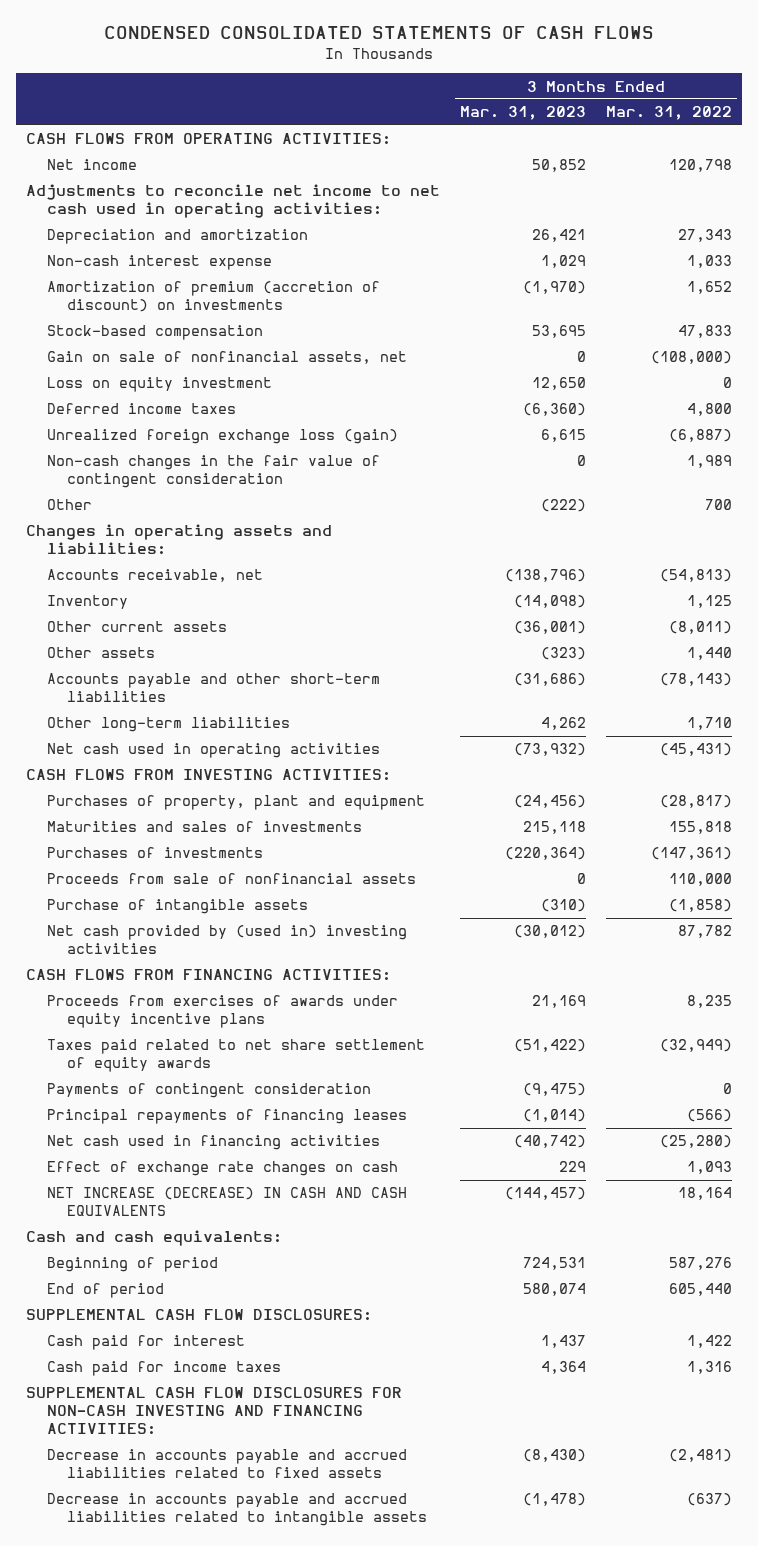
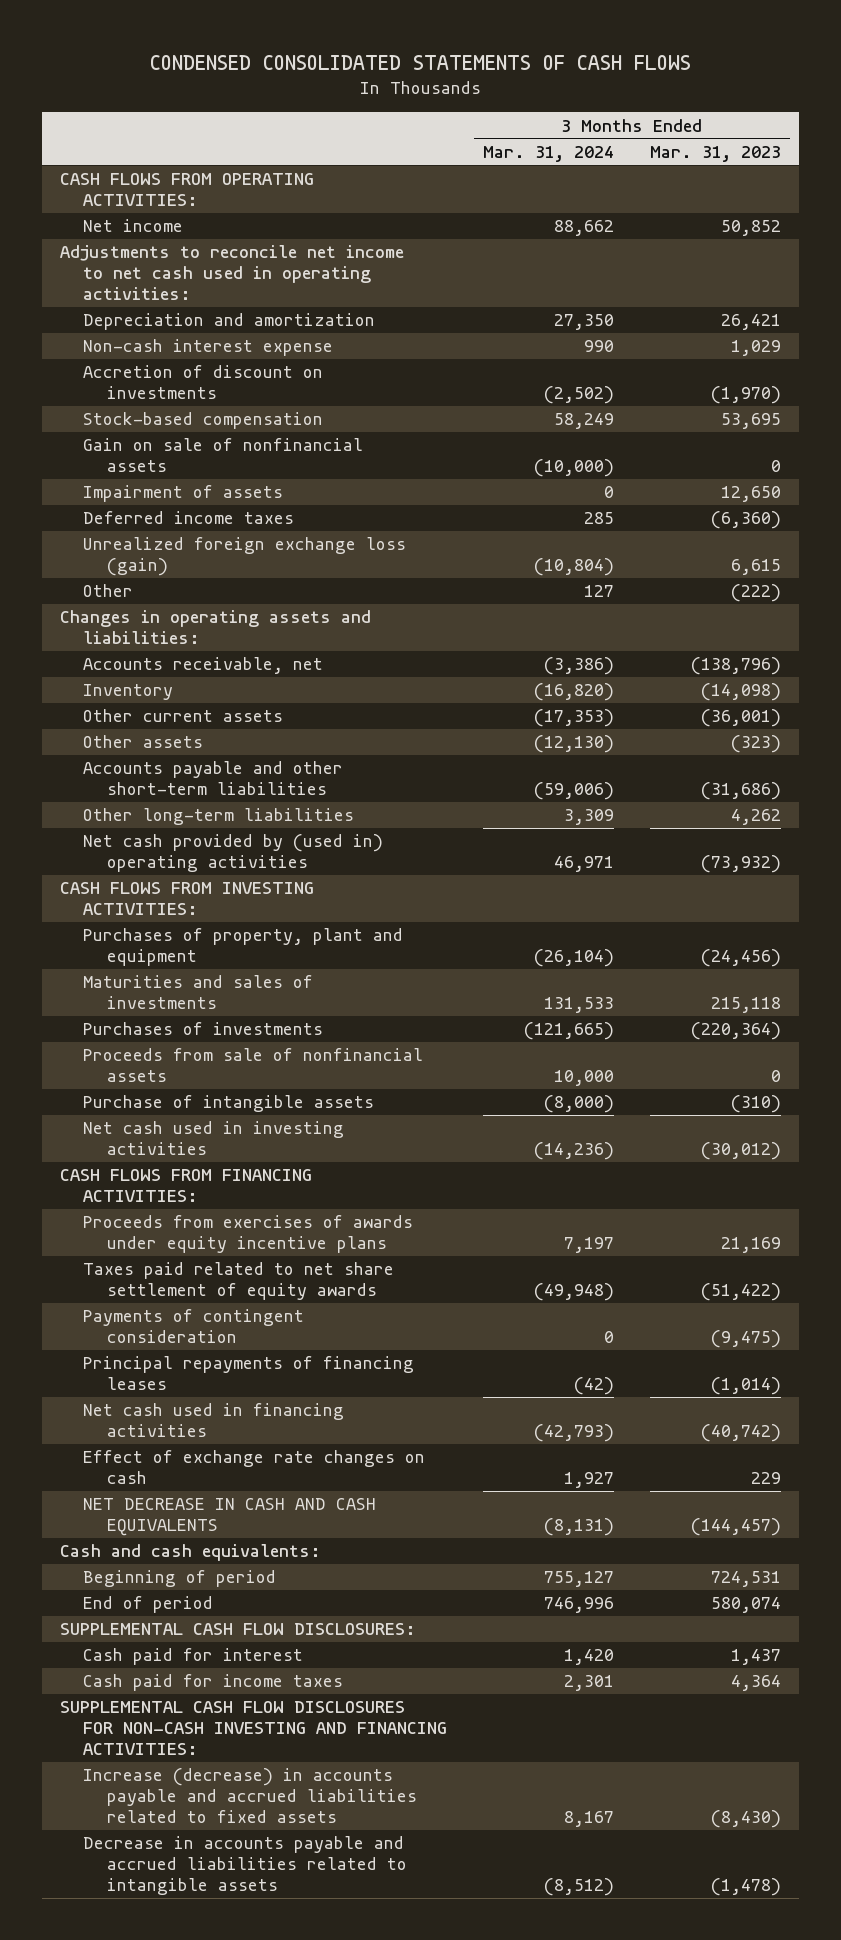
[606,106,733,121] Mar. 31, 2022 -> none
none -> [483,145,615,162] Mar. 31, 2024
[46,281,380,313] Amortization of premium (accretion of discount) on investments -> [83,365,324,400] Accretion of discount on investments
[46,351,407,365] Gain on sale of nonfinancial assets, net -> [83,438,364,473] Gain on sale of nonfinancial assets
[46,377,272,393] Loss on equity investment -> [83,485,284,503] Impairment of assets
[46,455,380,489] Non-cash changes in the fair value of contingent consideration -> none
[46,743,380,759] Net cash used in operating activities -> [83,834,384,873] Net cash provided by (used in) operating activities
[46,925,407,955] Net cash provided by (used in) investing activities -> [83,1121,345,1156] Net cash used in investing activities
[46,1187,407,1217] NET INCREASE (DECREASE) IN CASH AND CASH EQUIVALENTS -> [83,1498,377,1537] NET DECREASE IN CASH AND CASH EQUIVALENTS
[46,1449,407,1479] Decrease in accounts payable and accrued liabilities related to fixed assets -> [83,1768,417,1824] Increase (decrease) in accounts payable and accrued liabilities related to fixed assets

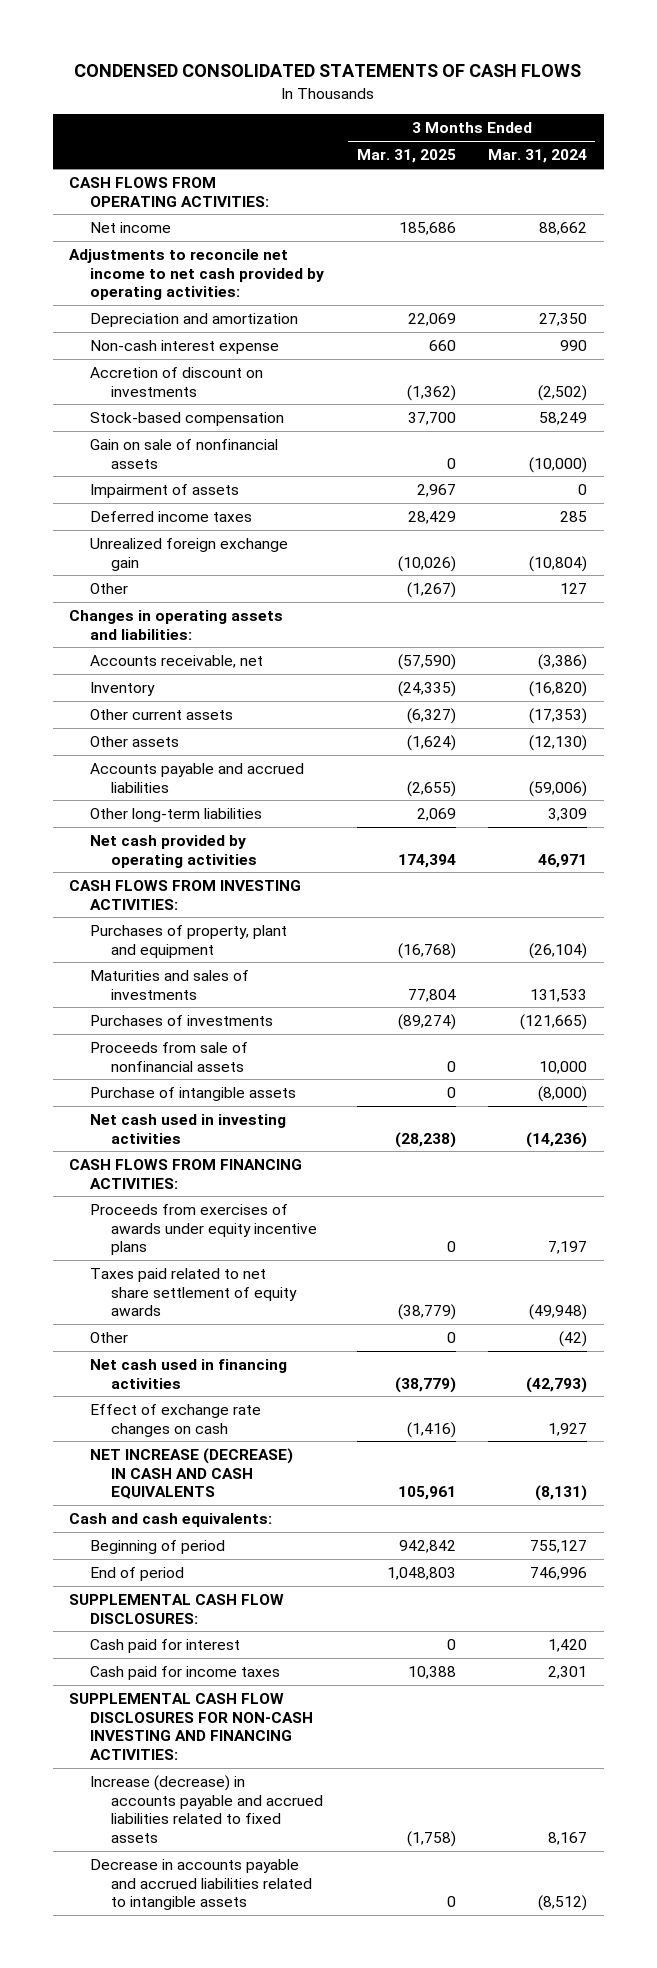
[650,145,782,162] Mar. 31, 2023 -> none
none -> [356,149,456,164] Mar. 31, 2025
[59,245,404,301] Adjustments to reconcile net income to net cash used in operating activities: -> [69,248,325,301] Adjustments to reconcile net income to net cash provided by operating activities:
[83,537,407,577] Unrealized foreign exchange loss (gain) -> [90,537,289,571] Unrealized foreign exchange gain
[83,761,344,796] Accounts payable and other short-term liabilities -> [90,762,305,793] Accounts payable and accrued liabilities
[83,834,384,873] Net cash provided by (used in) operating activities -> [90,834,257,868] Net cash provided by operating activities
[83,1309,305,1344] Payments of contingent consideration -> none
[83,1356,415,1391] Principal repayments of financing leases -> none
none -> [90,1331,129,1343] Other
[83,1498,377,1537] NET DECREASE IN CASH AND CASH EQUIVALENTS -> [90,1447,294,1500] NET INCREASE (DECREASE) IN CASH AND CASH EQUIVALENTS

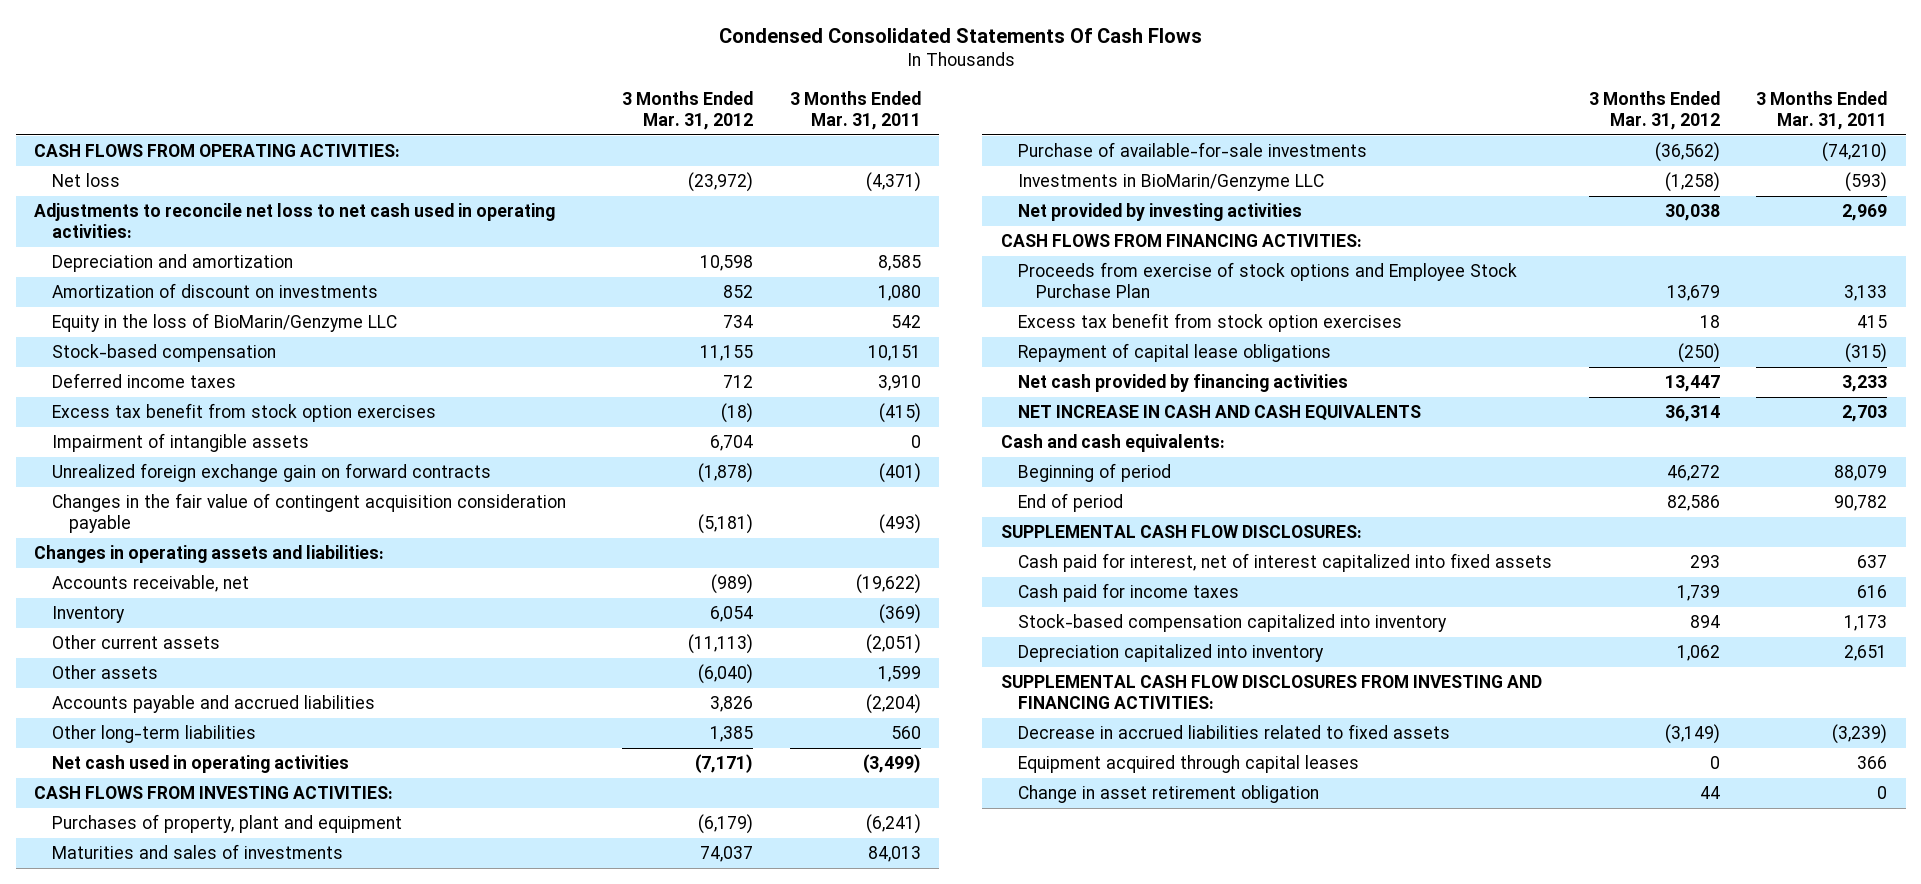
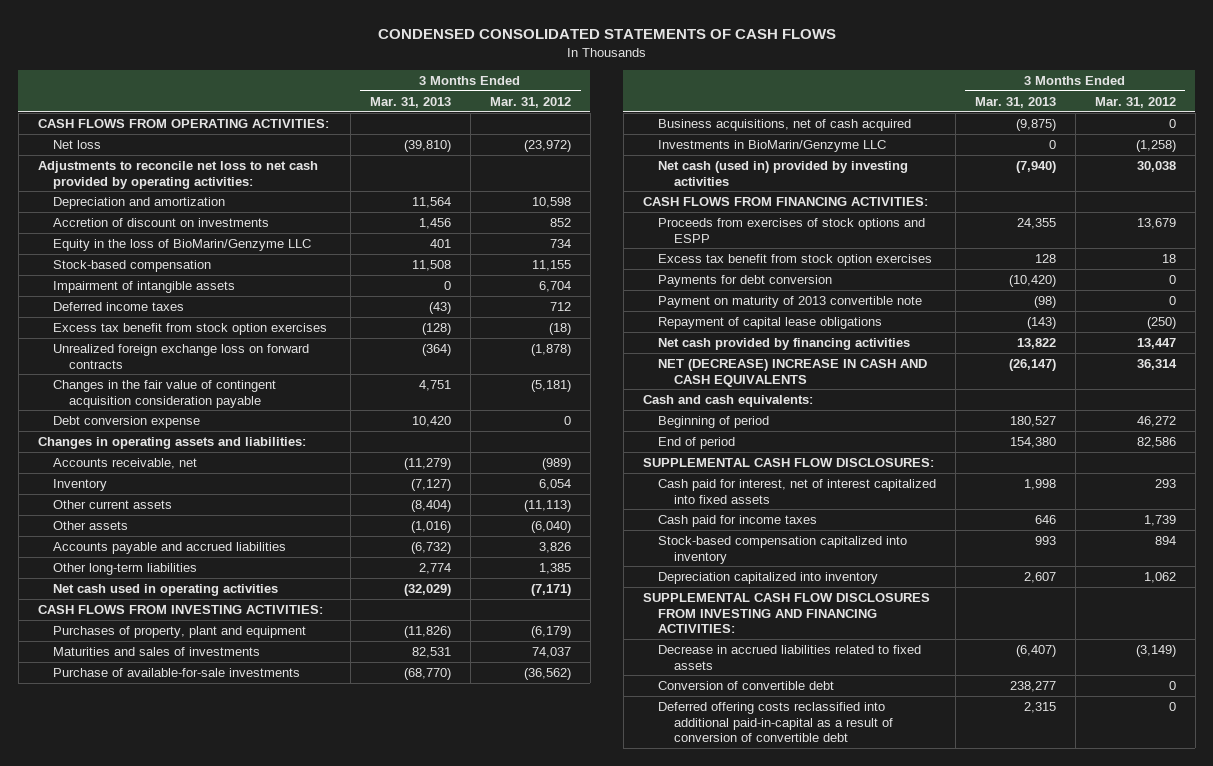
[718,27,1202,43] Condensed Consolidated Statements Of Cash Flows -> [377,28,836,39] CONDENSED CONSOLIDATED STATEMENTS OF CASH FLOWS
[789,90,921,130] 3 Months Ended Mar. 31, 2011 -> none
none -> [370,96,452,108] Mar. 31, 2013
[33,203,555,239] Adjustments to reconcile net loss to net cash used in operating activities: -> [37,161,318,189] Adjustments to reconcile net loss to net cash provided by operating activities:
[51,283,378,299] Amortization of discount on investments -> [53,218,270,228] Accretion of discount on investments
[51,433,309,453] Impairment of intangible assets -> [53,281,236,294] Impairment of intangible assets
[51,463,491,483] Unrealized foreign exchange gain on forward contracts -> [53,344,310,369] Unrealized foreign exchange loss on forward contracts
none -> [53,416,201,429] Debt conversion expense
none -> [658,119,912,132] Business acquisitions, net of cash acquired
[1018,203,1303,222] Net provided by investing activities -> [658,161,909,186] Net cash (used in) provided by investing activities
[1018,262,1518,299] Proceeds from exercise of stock options and Employee Stock Purchase Plan -> [658,218,926,243] Proceeds from exercises of stock options and ESPP
none -> [658,275,833,288] Payments for debt conversion
none -> [658,296,923,309] Payment on maturity of 2013 convertible note
[1018,405,1422,422] NET INCREASE IN CASH AND CASH EQUIVALENTS -> [658,359,928,387] NET (DECREASE) INCREASE IN CASH AND CASH EQUIVALENTS
[1018,755,1360,774] Equipment acquired through capital leases -> none
[1018,785,1320,804] Change in asset retirement obligation -> none
none -> [658,681,835,691] Conversion of convertible debt
none -> [658,702,894,743] Deferred offering costs reclassified into additional paid-in-capital as a result of conversion of convertible debt

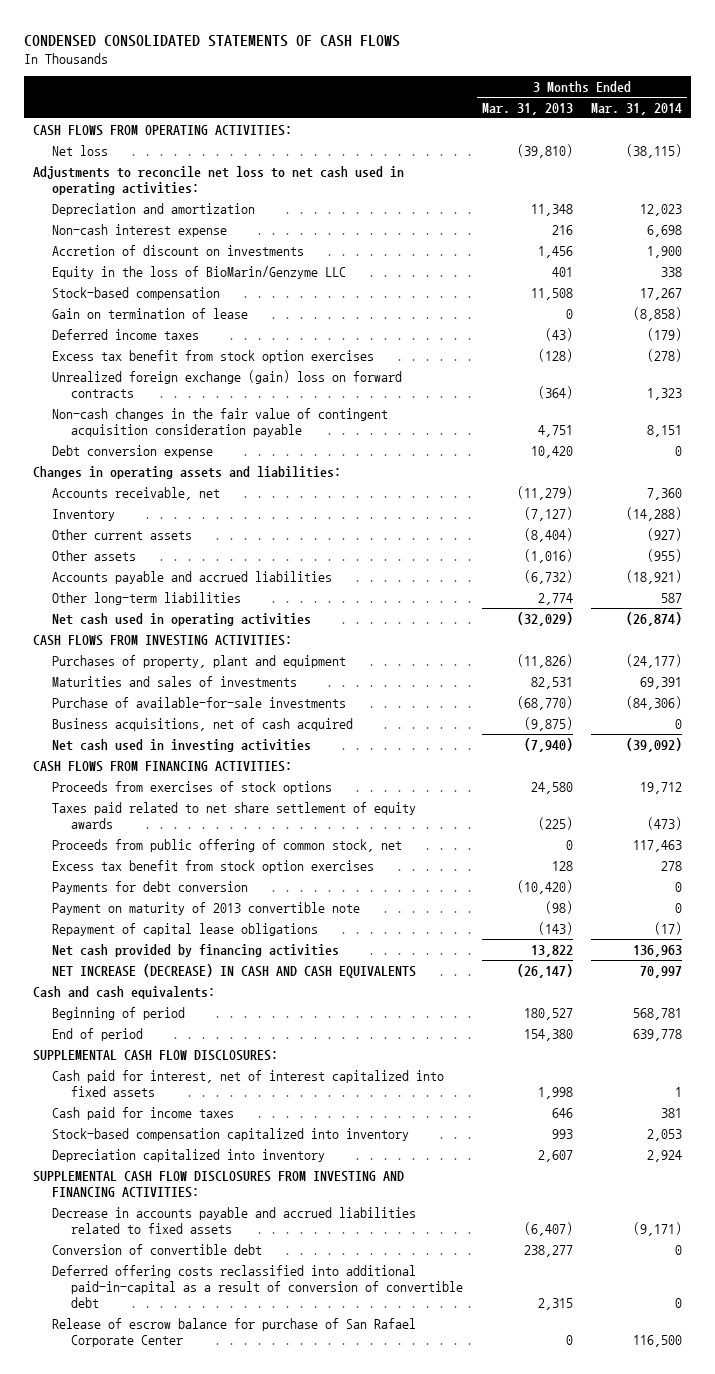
[489,96,571,108] Mar. 31, 2012 -> none
none -> [591,102,683,115] Mar. 31, 2014
[37,161,318,189] Adjustments to reconcile net loss to net cash provided by operating activities: -> [33,165,405,195] Adjustments to reconcile net loss to net cash used in operating activities:
[412,197,452,209] 11,564 -> [530,203,573,216] 11,348
none -> [52,223,228,237] Non-cash interest expense
[53,281,236,294] Impairment of intangible assets -> none
none -> [52,307,249,319] Gain on termination of lease
[53,344,310,369] Unrealized foreign exchange loss on forward contracts -> [52,369,403,398] Unrealized foreign exchange (gain) loss on forward contracts
[53,380,277,408] Changes in the fair value of contingent acquisition consideration payable -> [52,407,389,437] Non-cash changes in the fair value of contingent acquisition consideration payable
[658,140,887,153] Investments in BioMarin/Genzyme LLC -> none
[658,161,909,186] Net cash (used in) provided by investing activities -> [52,738,312,752] Net cash used in investing activities
[658,218,926,243] Proceeds from exercises of stock options and ESPP -> [52,780,333,794] Proceeds from exercises of stock options
[1017,218,1057,230] 24,355 -> [530,781,573,794] 24,580
none -> [52,801,417,829] Taxes paid related to net share settlement of equity awards
none -> [52,838,403,852] Proceeds from public offering of common stock, net
[658,359,928,387] NET (DECREASE) INCREASE IN CASH AND CASH EQUIVALENTS -> [52,963,417,978] NET INCREASE (DECREASE) IN CASH AND CASH EQUIVALENTS
[658,645,922,670] Decrease in accrued liabilities related to fixed assets -> [52,1206,417,1234] Decrease in accounts payable and accrued liabilities related to fixed assets
none -> [52,1317,417,1347] Release of escrow balance for purchase of San Rafael Corporate Center

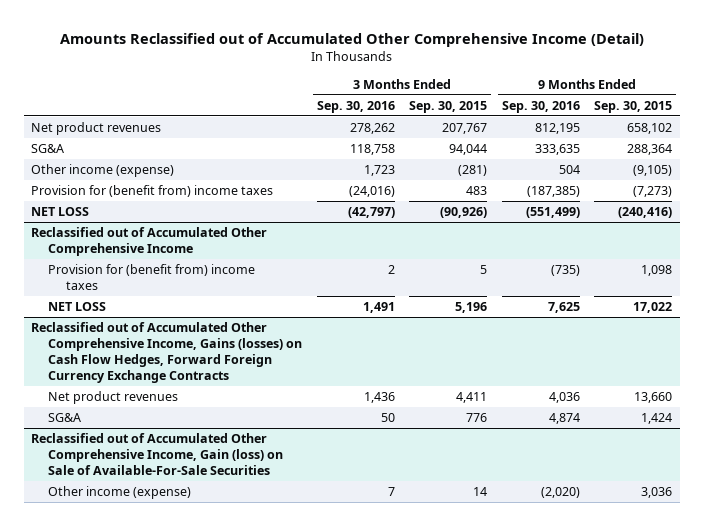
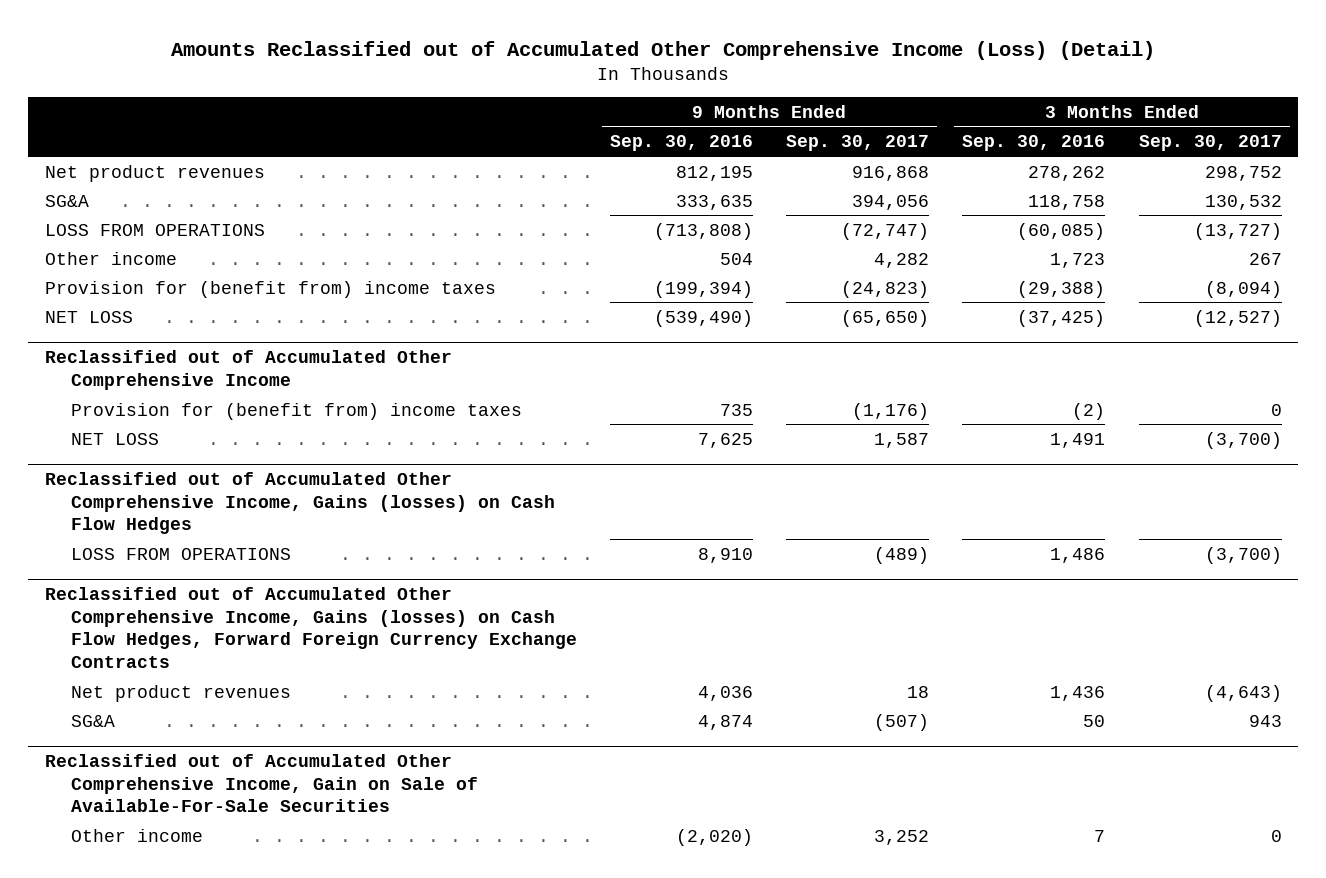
[59,32,644,47] Amounts Reclassified out of Accumulated Other Comprehensive Income (Detail) -> [171,40,1156,60] Amounts Reclassified out of Accumulated Other Comprehensive Income (Loss) (Detail)
[409,100,488,113] Sep. 30, 2015 -> none
[594,100,673,113] Sep. 30, 2015 -> none
none -> [786,135,930,152] Sep. 30, 2017
none -> [1138,135,1282,152] Sep. 30, 2017
none -> [44,223,265,236] LOSS FROM OPERATIONS
[31,164,175,178] Other income (expense) -> [44,251,177,265] Other income
[348,186,395,198] (24,016) -> [1017,280,1106,298] (29,388)
[526,186,580,198] (187,385) -> [653,280,753,298] (199,394)
[347,207,395,219] (42,797) -> [1017,309,1106,327] (37,425)
[525,207,580,219] (551,499) -> [653,309,753,327] (539,490)
[387,265,395,275] 2 -> [1072,402,1106,420] (2)
[550,265,580,277] (735) -> [719,403,753,416] 735
none -> [44,471,555,535] Reclassified out of Accumulated Other Comprehensive Income, Gains (losses) on Cash Flow Hedges
none -> [70,547,291,560] LOSS FROM OPERATIONS
[31,433,284,476] Reclassified out of Accumulated Other Comprehensive Income, Gain (loss) on Sale of Available-For-Sale Securities -> [44,753,478,813] Reclassified out of Accumulated Other Comprehensive Income, Gain on Sale of Available-For-Sale Securities
[48,486,192,500] Other income (expense) -> [70,828,203,842] Other income

